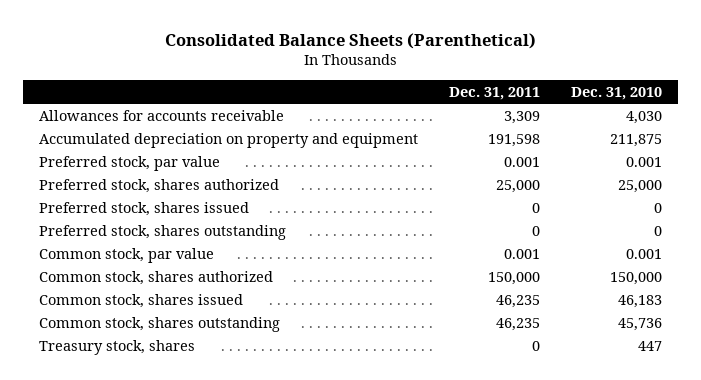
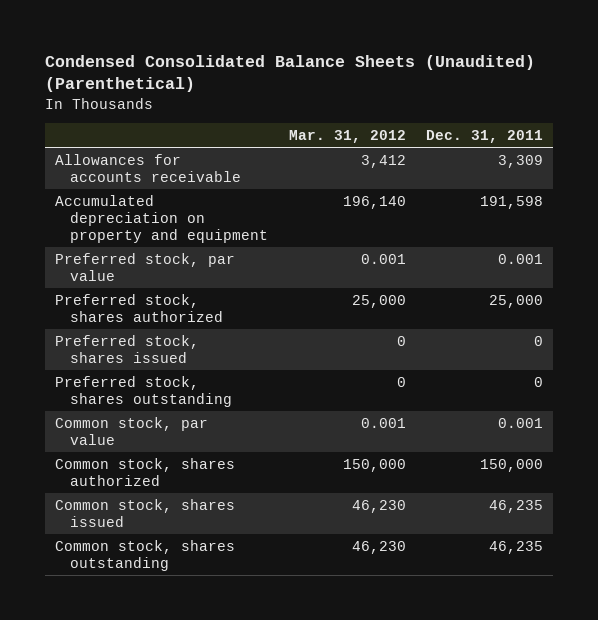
[164,32,536,49] Consolidated Balance Sheets (Parenthetical) -> [45,55,536,93] Condensed Consolidated Balance Sheets (Unaudited) (Parenthetical)
[571,86,663,100] Dec. 31, 2010 -> none
none -> [288,129,406,143] Mar. 31, 2012
[38,339,195,355] Treasury stock, shares -> none

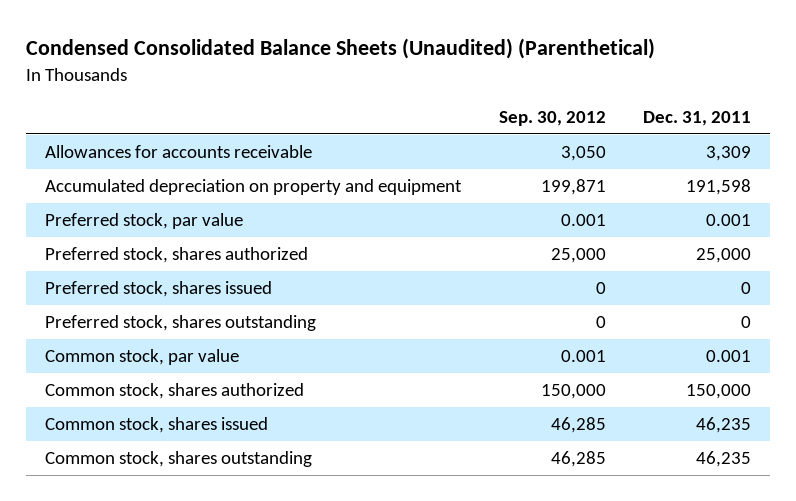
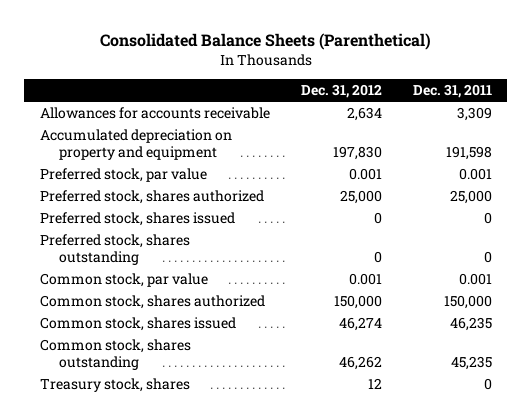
[26,38,656,60] Condensed Consolidated Balance Sheets (Unaudited) (Parenthetical) -> [99,32,431,50] Consolidated Balance Sheets (Parenthetical)
[498,110,606,126] Sep. 30, 2012 -> none
none -> [300,84,382,99] Dec. 31, 2012
[696,451,752,468] 46,235 -> [450,355,492,370] 45,235
none -> [39,378,190,393] Treasury stock, shares

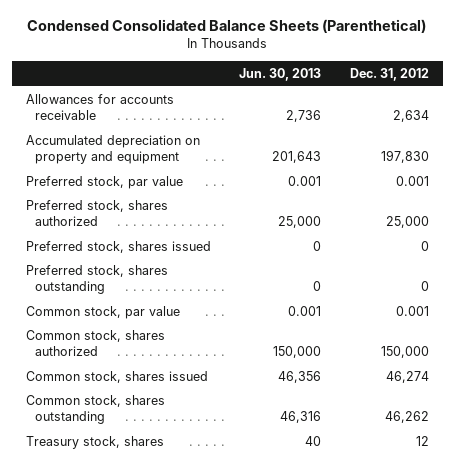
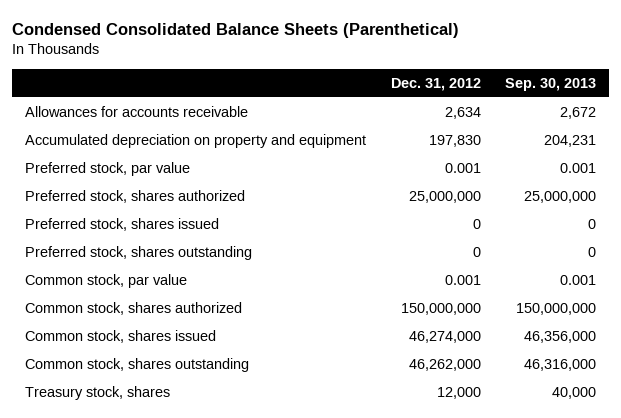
[239,68,322,82] Jun. 30, 2013 -> none
none -> [505,77,597,91] Sep. 30, 2013
[385,216,429,229] 25,000 -> [408,191,481,204] 25,000,000
[380,346,429,359] 150,000 -> [400,303,481,316] 150,000,000
[385,370,429,383] 46,274 -> [408,331,481,344] 46,274,000
[384,411,429,424] 46,262 -> [408,359,481,372] 46,262,000
[415,435,429,446] 12 -> [436,387,481,400] 12,000

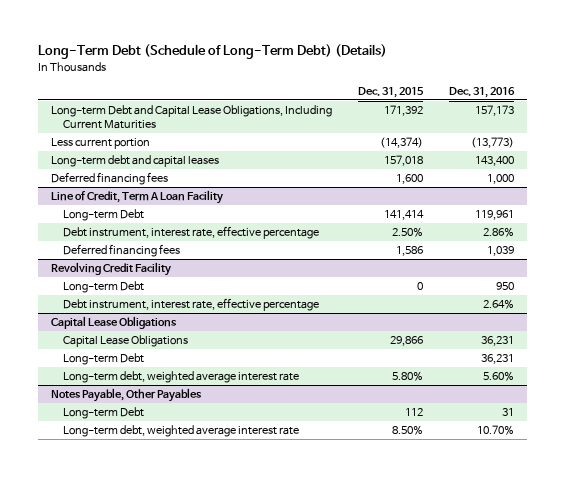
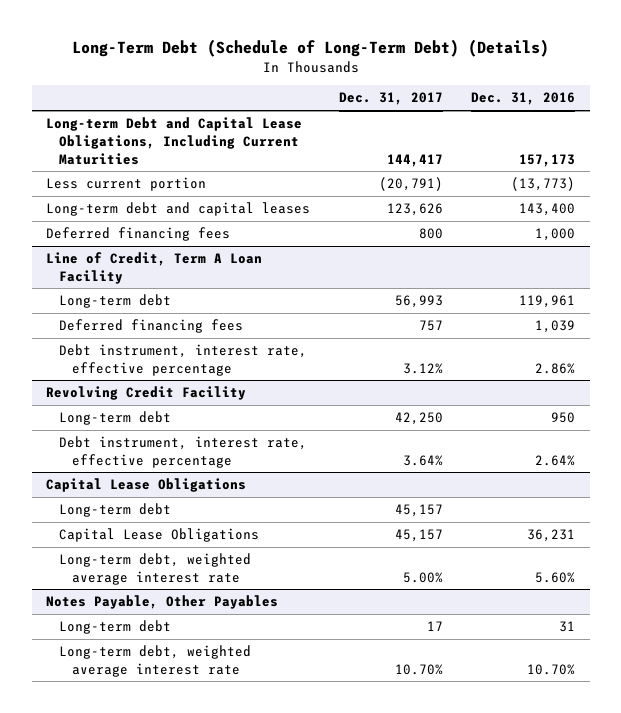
[358,86,425,98] Dec. 31, 2015 -> none
none -> [338,92,443,106] Dec. 31, 2017
[62,209,144,222] Long-term Debt -> [59,294,172,309] Long-term debt
[62,226,319,240] Debt instrument, interest rate, effective percentage -> [59,344,308,376] Debt instrument, interest rate, effective percentage
[62,281,144,294] Long-term Debt -> [59,411,172,426] Long-term debt
none -> [59,503,172,518] Long-term debt
[62,353,144,366] Long-term Debt -> none
[62,407,144,420] Long-term Debt -> [59,620,172,635] Long-term debt

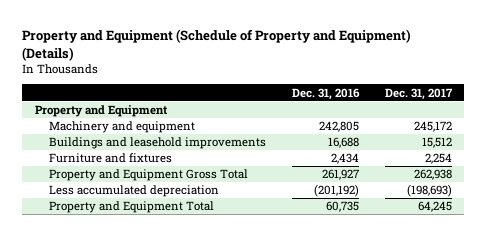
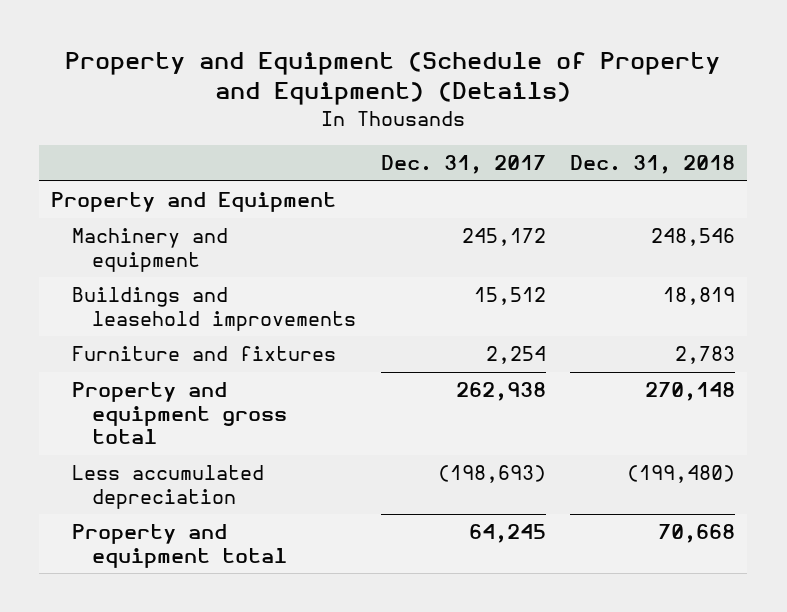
[291,87,360,100] Dec. 31, 2016 -> none
none -> [570,155,736,175] Dec. 31, 2018
[49,169,249,182] Property and Equipment Gross Total -> [71,382,288,445] Property and equipment gross total
[49,201,215,214] Property and Equipment Total -> [71,524,288,568] Property and equipment total

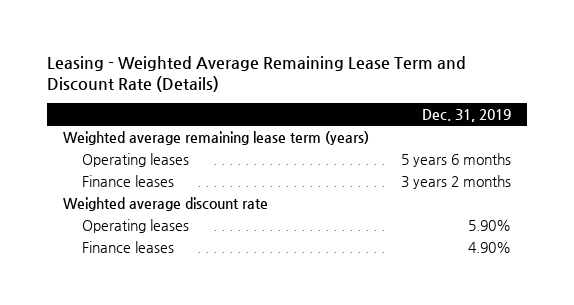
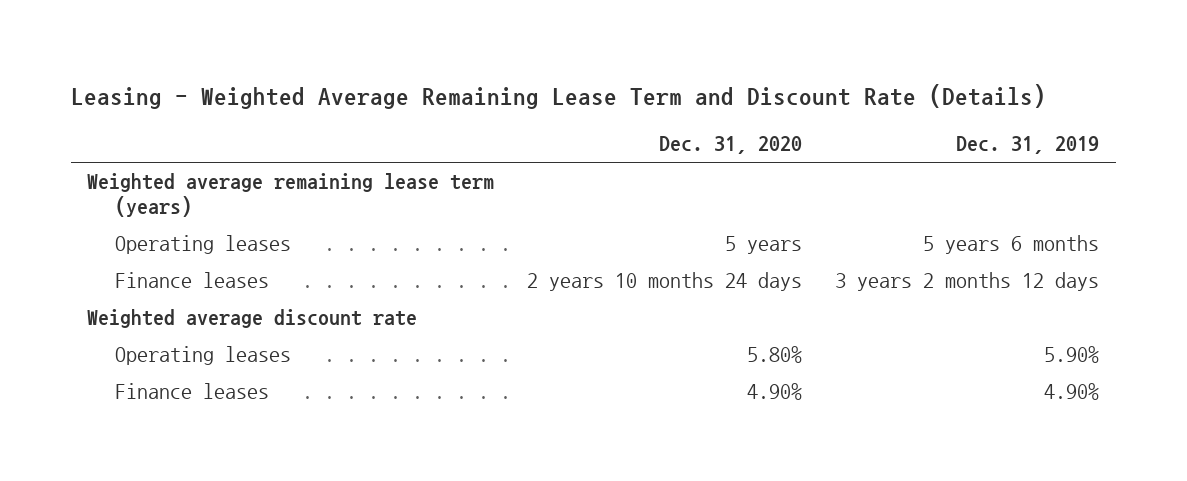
none -> [659,136,803,155] Dec. 31, 2020
[400,174,511,189] 3 years 2 months -> [835,272,1100,292] 3 years 2 months 12 days

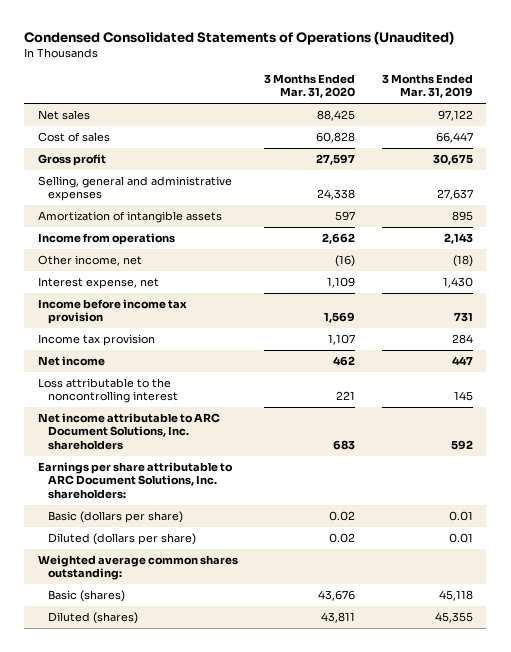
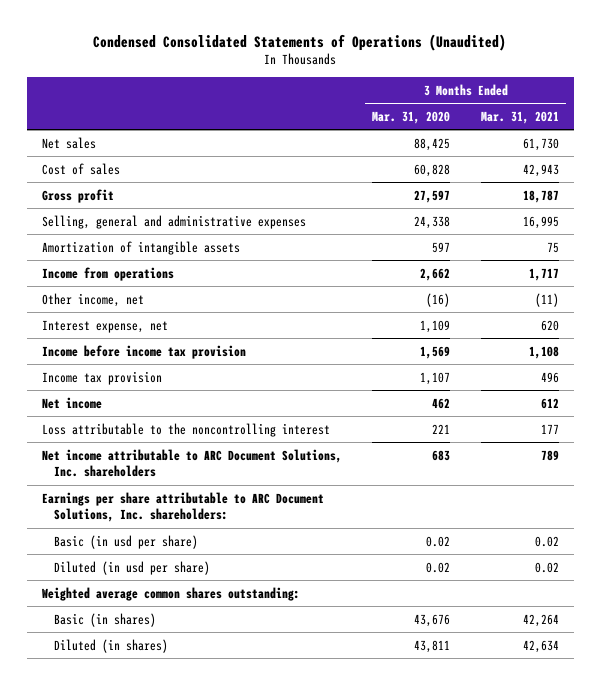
[382,74,474,99] 3 Months Ended Mar. 31, 2019 -> none
none -> [480,110,559,124] Mar. 31, 2021
[47,511,183,524] Basic (dollars per share) -> [54,534,199,549] Basic (in usd per share)
[47,533,196,546] Diluted (dollars per share) -> [54,560,211,575] Diluted (in usd per share)
[47,590,125,603] Basic (shares) -> [54,612,157,627] Basic (in shares)
[47,612,138,625] Diluted (shares) -> [54,638,169,653] Diluted (in shares)

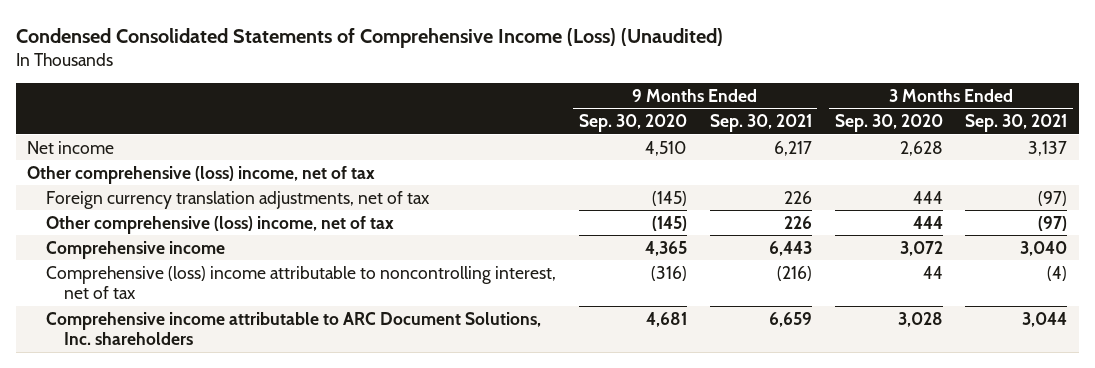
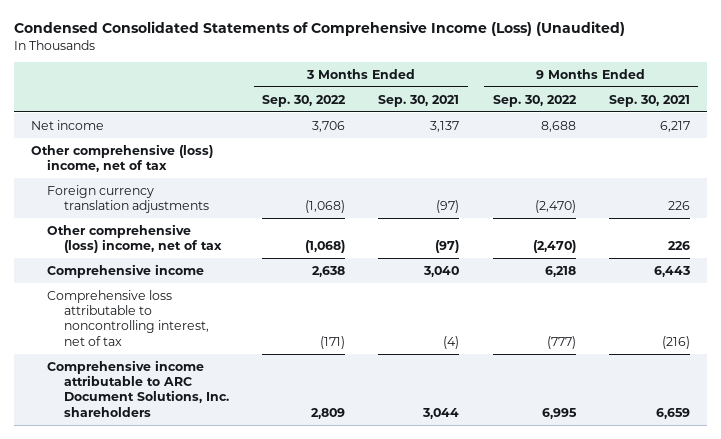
[578,114,687,133] Sep. 30, 2020 -> none
[834,114,943,133] Sep. 30, 2020 -> none
none -> [261,94,346,107] Sep. 30, 2022
none -> [492,94,577,107] Sep. 30, 2022
[45,190,430,209] Foreign currency translation adjustments, net of tax -> [47,184,209,213] Foreign currency translation adjustments
[45,265,556,300] Comprehensive (loss) income attributable to noncontrolling interest, net of tax -> [47,289,209,346] Comprehensive loss attributable to noncontrolling interest, net of tax

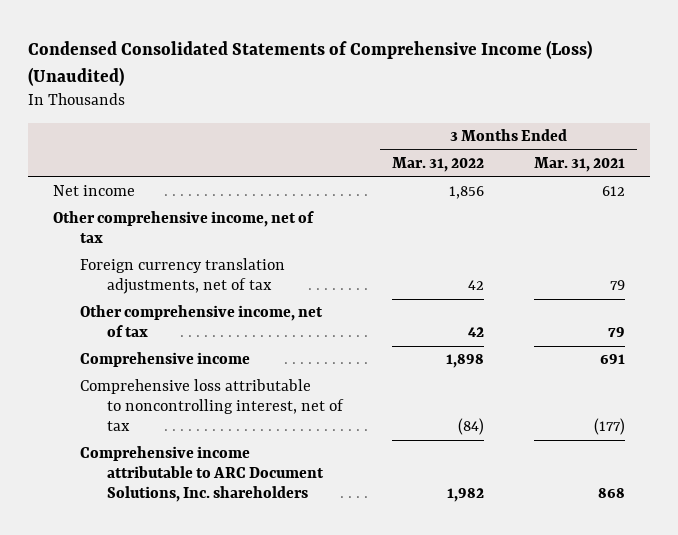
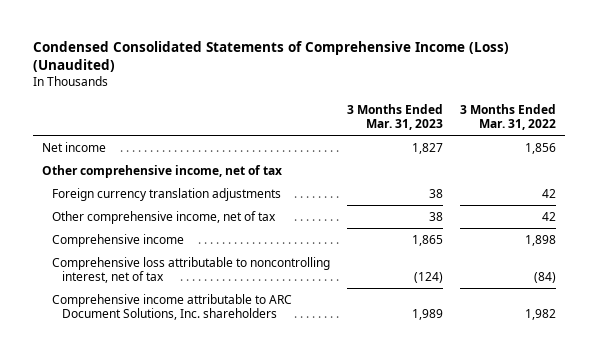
[533,157,625,173] Mar. 31, 2021 -> none
none -> [347,103,444,131] 3 Months Ended Mar. 31, 2023
[79,258,285,295] Foreign currency translation adjustments, net of tax -> [51,187,281,201] Foreign currency translation adjustments

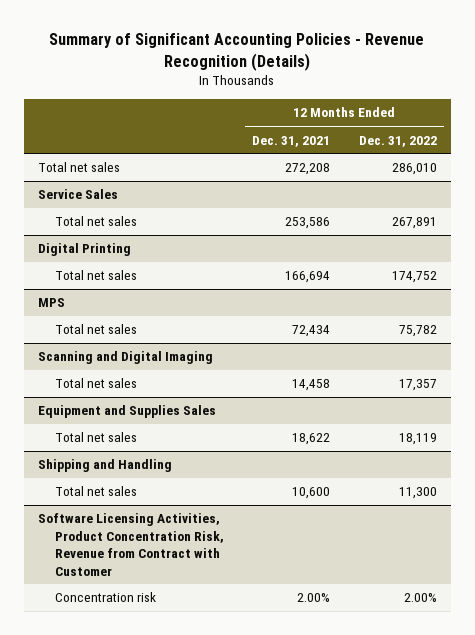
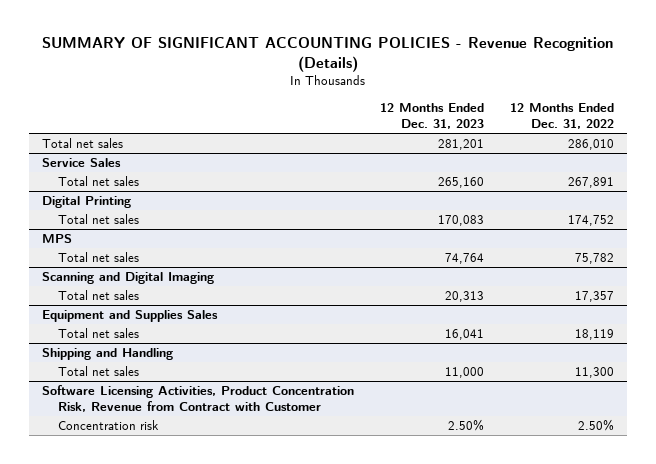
[49,33,425,71] Summary of Significant Accounting Policies - Revenue Recognition (Details) -> [41,37,613,73] SUMMARY OF SIGNIFICANT ACCOUNTING POLICIES - Revenue Recognition (Details)
[252,135,331,147] Dec. 31, 2021 -> none
none -> [379,103,484,129] 12 Months Ended Dec. 31, 2023
[403,593,437,603] 2.00% -> [578,419,615,432] 2.50%

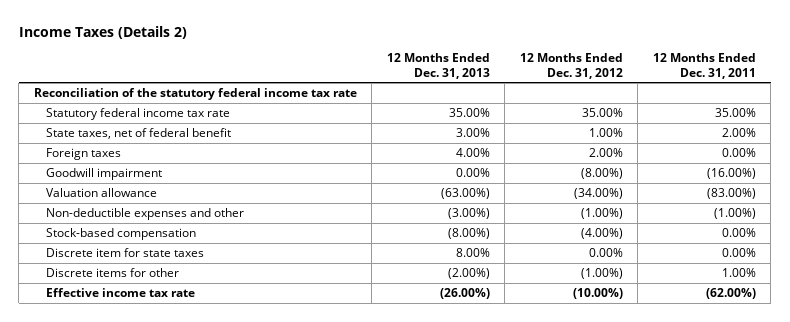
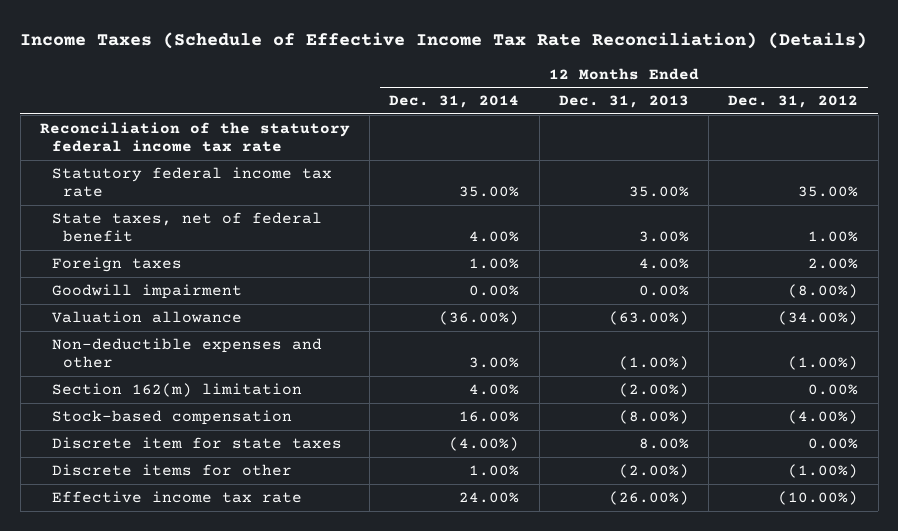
[18,25,187,39] Income Taxes (Details 2) -> [20,31,868,49] Income Taxes (Schedule of Effective Income Tax Rate Reconciliation) (Details)
[652,53,756,79] 12 Months Ended Dec. 31, 2011 -> none
none -> [389,95,520,109] Dec. 31, 2014
[447,207,490,219] (3.00%) -> [618,356,689,371] (1.00%)
none -> [51,382,302,397] Section 162(m) limitation

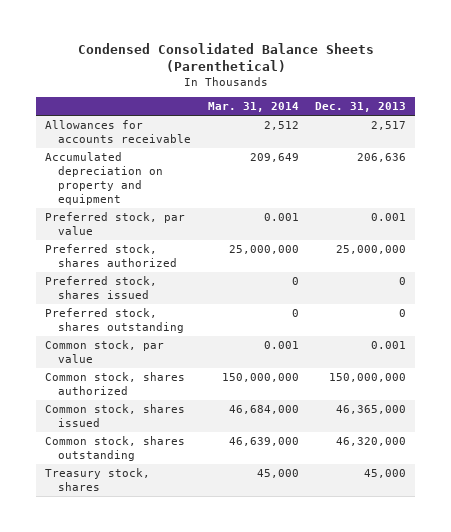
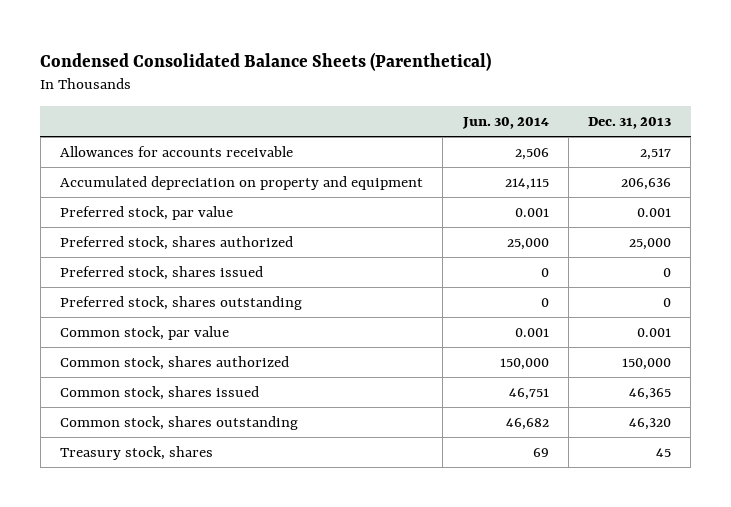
[207,101,299,112] Mar. 31, 2014 -> none
none -> [461,117,549,130] Jun. 30, 2014
[336,245,407,255] 25,000,000 -> [629,237,672,250] 25,000
[329,373,407,383] 150,000,000 -> [622,357,672,370] 150,000
[336,405,407,415] 46,365,000 -> [629,387,672,400] 46,365
[336,437,407,447] 46,320,000 -> [629,417,672,430] 46,320
[364,469,407,479] 45,000 -> [656,447,672,457] 45

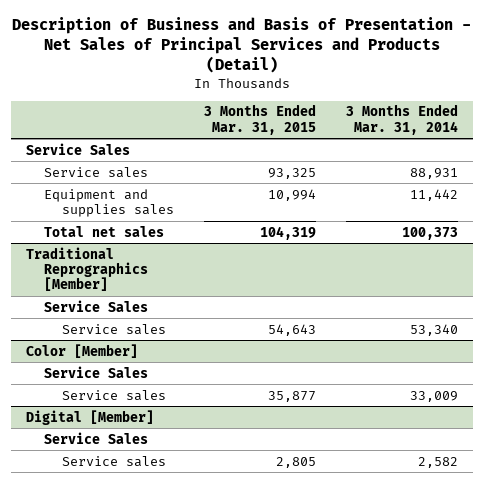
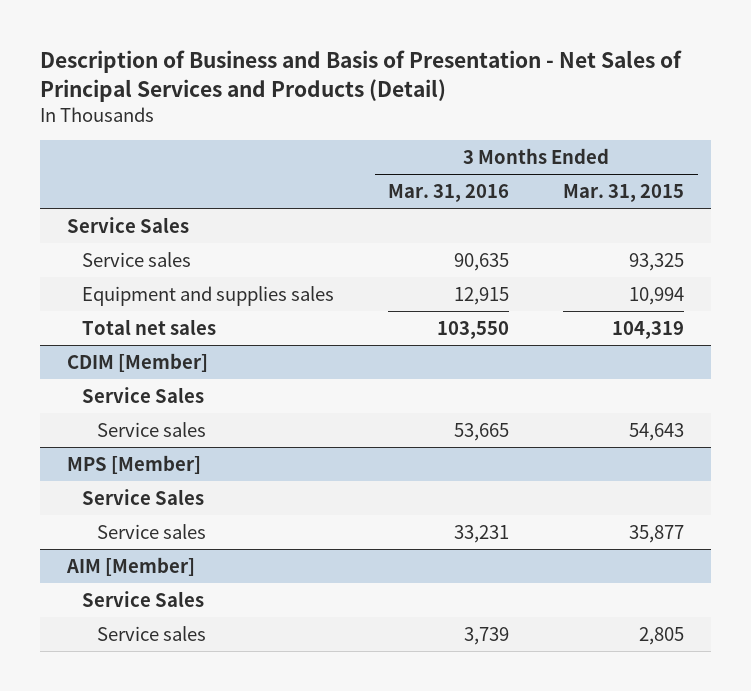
[345,104,458,135] 3 Months Ended Mar. 31, 2014 -> none
none -> [388,183,510,202] Mar. 31, 2016
[25,246,148,292] Traditional Reprographics [Member] -> [66,352,208,372] CDIM [Member]
[25,343,138,358] Color [Member] -> [66,454,201,474] MPS [Member]
[25,409,154,425] Digital [Member] -> [65,556,195,576] AIM [Member]

